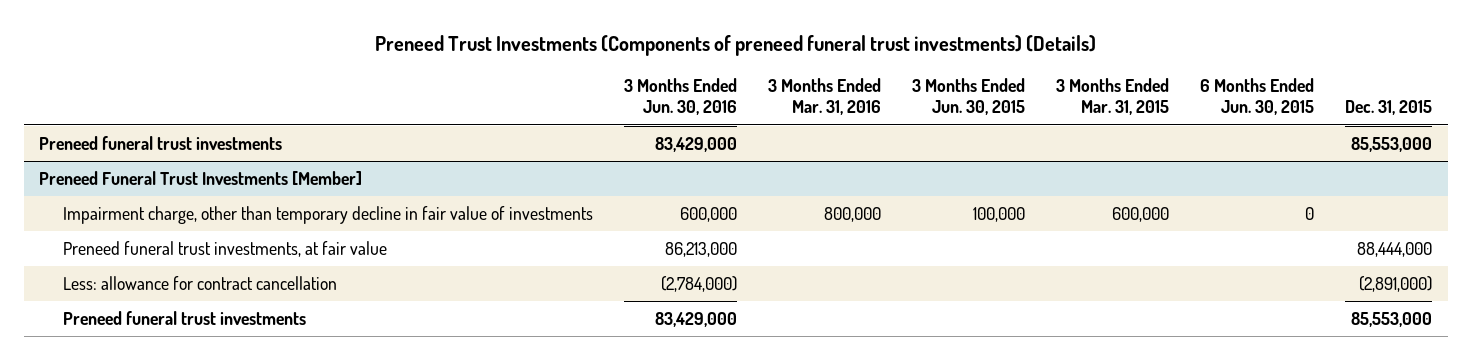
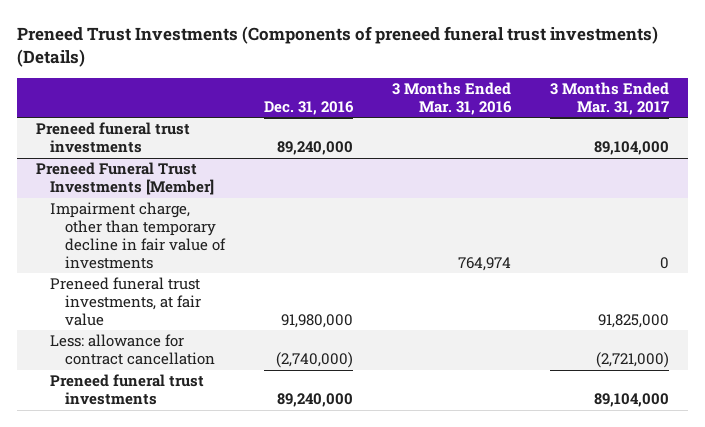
[623,77,737,116] 3 Months Ended Jun. 30, 2016 -> none
[912,77,1026,116] 3 Months Ended Jun. 30, 2015 -> none
[1056,77,1170,116] 3 Months Ended Mar. 31, 2015 -> none
[1200,77,1315,116] 6 Months Ended Jun. 30, 2015 -> none
[1345,100,1433,116] Dec. 31, 2015 -> none
none -> [263,100,354,115] Dec. 31, 2016
none -> [549,81,669,115] 3 Months Ended Mar. 31, 2017
[823,206,881,222] 800,000 -> [457,256,511,271] 764,974

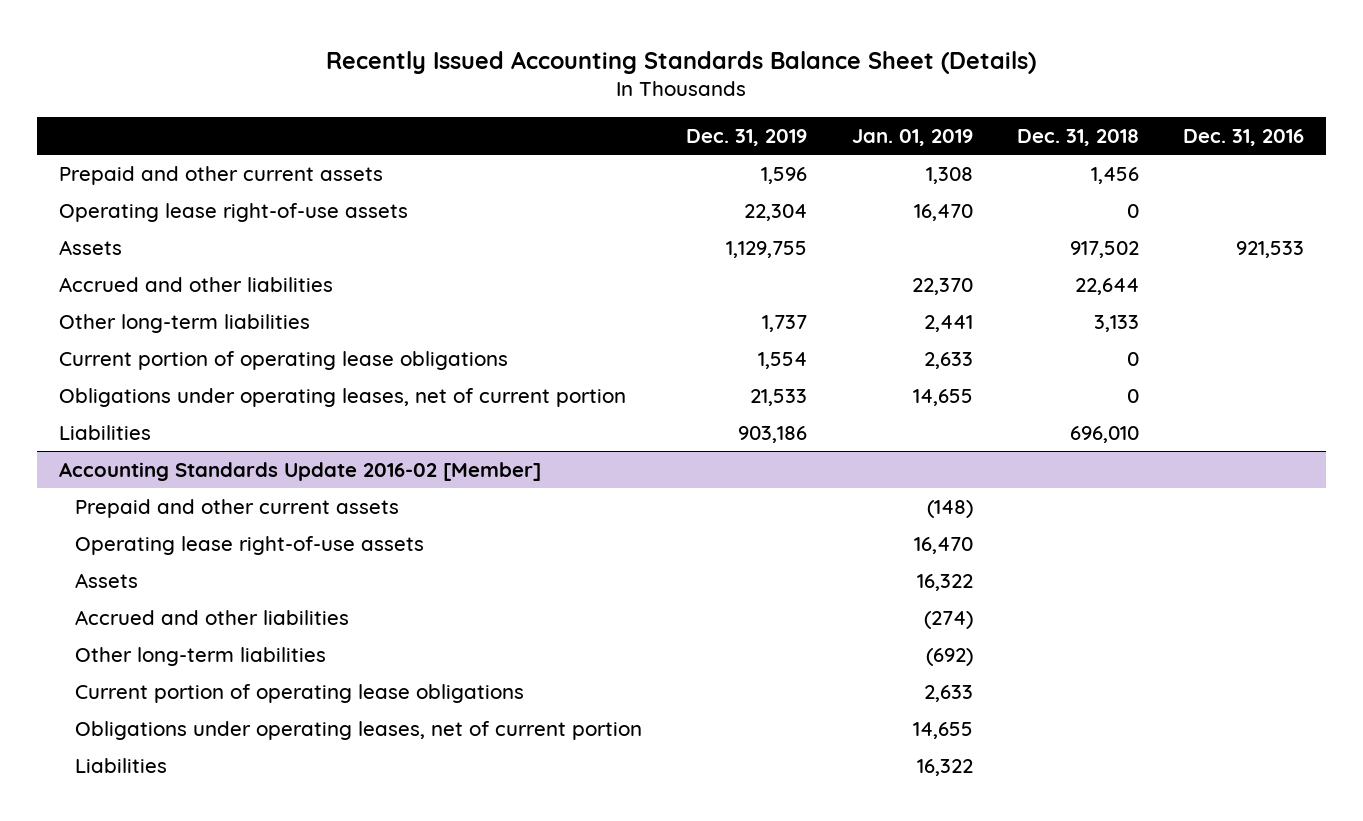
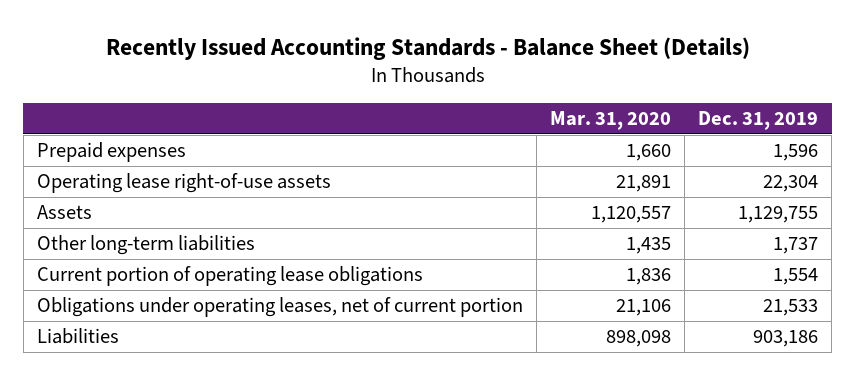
[326,50,1037,74] Recently Issued Accounting Standards Balance Sheet (Details) -> [105,36,750,60] Recently Issued Accounting Standards - Balance Sheet (Details)
[851,128,973,146] Jan. 01, 2019 -> none
[1016,128,1139,146] Dec. 31, 2018 -> none
[1182,128,1304,146] Dec. 31, 2016 -> none
none -> [550,110,672,130] Mar. 31, 2020
[58,166,383,186] Prepaid and other current assets -> [36,142,186,163] Prepaid expenses
[58,277,333,293] Accrued and other liabilities -> none
[58,462,541,482] Accounting Standards Update 2016-02 [Member] -> none
[75,499,400,519] Prepaid and other current assets -> none
[75,536,425,556] Operating lease right-of-use assets -> none
[75,573,139,589] Assets -> none
[75,610,350,626] Accrued and other liabilities -> none
[75,647,327,667] Other long-term liabilities -> none
[75,684,525,704] Current portion of operating lease obligations -> none
[75,721,643,741] Obligations under operating leases, net of current portion -> none
[75,758,168,774] Liabilities -> none

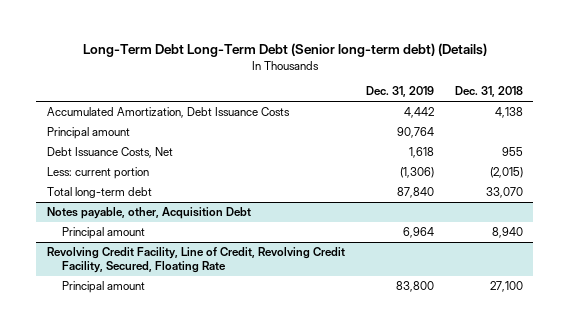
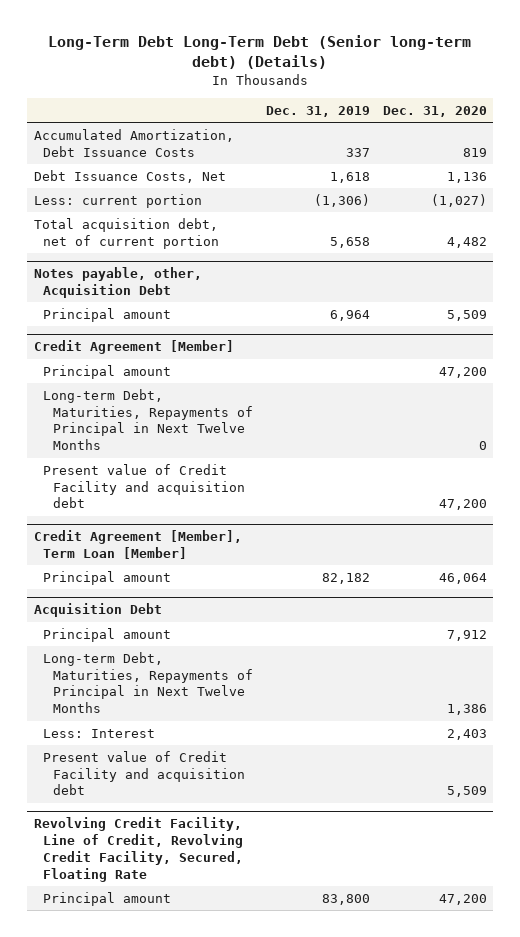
[454,86,523,98] Dec. 31, 2018 -> none
none -> [382,105,487,117] Dec. 31, 2020
[46,127,130,140] Principal amount -> none
[403,107,434,119] 4,442 -> [345,147,370,157] 337
[46,187,152,199] Total long-term debt -> [33,217,220,249] Total acquisition debt, net of current portion
[396,187,434,199] 87,840 -> [329,236,370,248] 5,658
none -> [33,340,234,355] Credit Agreement [Member]
none -> [43,364,172,379] Principal amount
none -> [43,388,253,451] Long-term Debt, Maturities, Repayments of Principal in Next Twelve Months
none -> [43,463,245,509] Present value of Credit Facility and acquisition debt
none -> [33,530,242,560] Credit Agreement [Member], Term Loan [Member]
none -> [43,570,172,585] Principal amount
none -> [33,603,162,618] Acquisition Debt
none -> [43,627,172,642] Principal amount
none -> [43,651,253,714] Long-term Debt, Maturities, Repayments of Principal in Next Twelve Months
none -> [43,728,156,738] Less: Interest
none -> [43,750,245,796] Present value of Credit Facility and acquisition debt

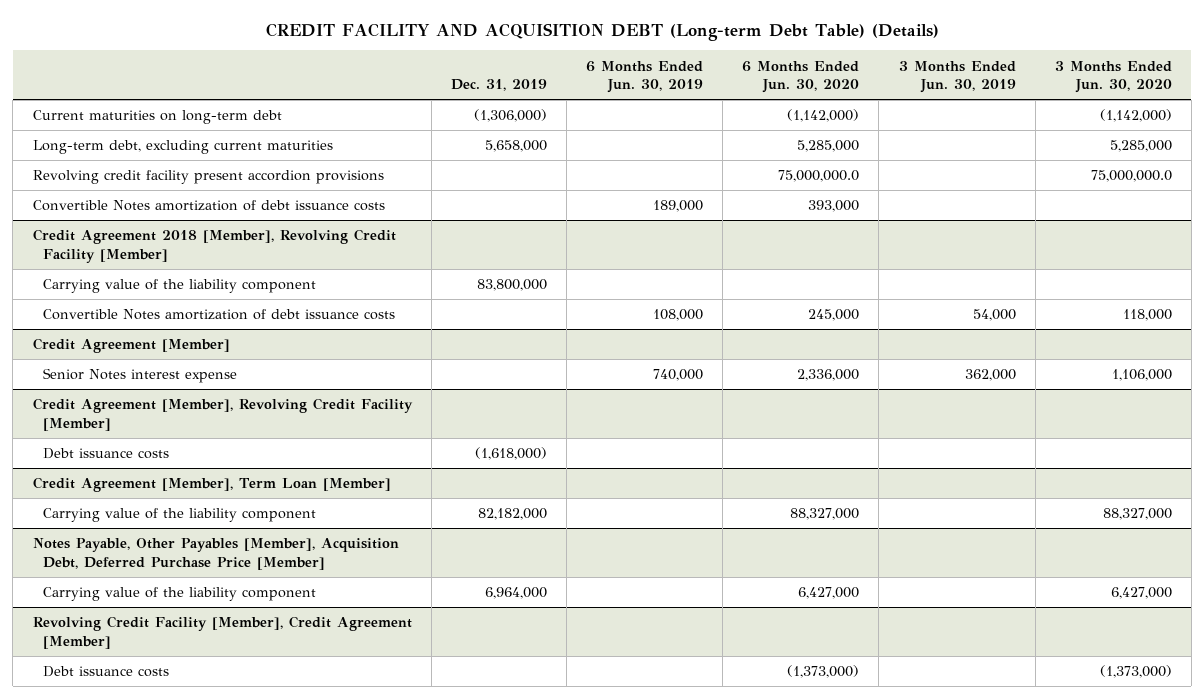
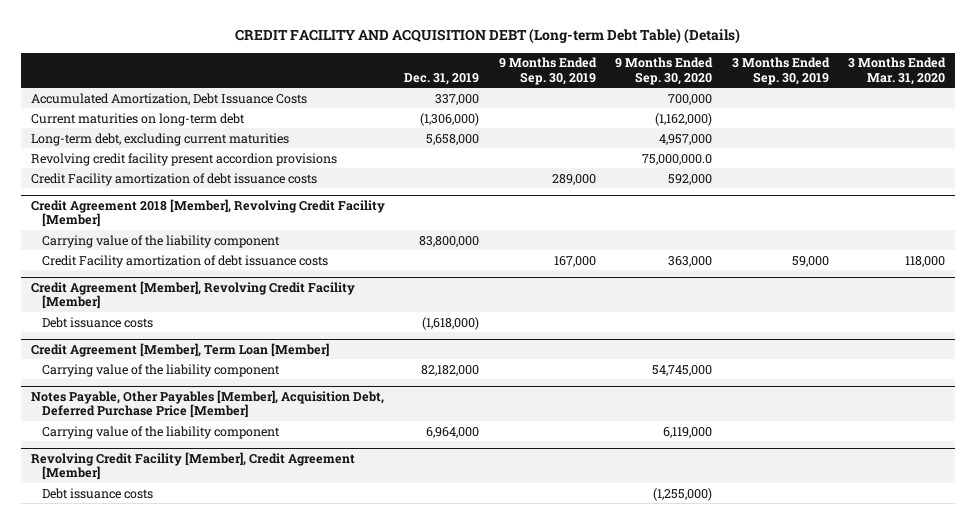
[586,60,704,94] 6 Months Ended Jun. 30, 2019 -> none
[742,60,860,94] 6 Months Ended Jun. 30, 2020 -> none
[898,60,1016,94] 3 Months Ended Jun. 30, 2019 -> none
[1054,60,1172,94] 3 Months Ended Jun. 30, 2020 -> none
none -> [498,57,597,85] 9 Months Ended Sep. 30, 2019
none -> [615,57,714,85] 9 Months Ended Sep. 30, 2020
none -> [731,57,830,85] 3 Months Ended Sep. 30, 2019
none -> [848,57,947,85] 3 Months Ended Mar. 31, 2020
none -> [30,92,307,105] Accumulated Amortization, Debt Issuance Costs
[32,200,385,212] Convertible Notes amortization of debt issuance costs -> [30,172,317,186] Credit Facility amortization of debt issuance costs
[32,338,230,354] Credit Agreement [Member] -> none
[43,368,238,384] Senior Notes interest expense -> none
[43,309,396,321] Convertible Notes amortization of debt issuance costs -> [41,254,328,268] Credit Facility amortization of debt issuance costs

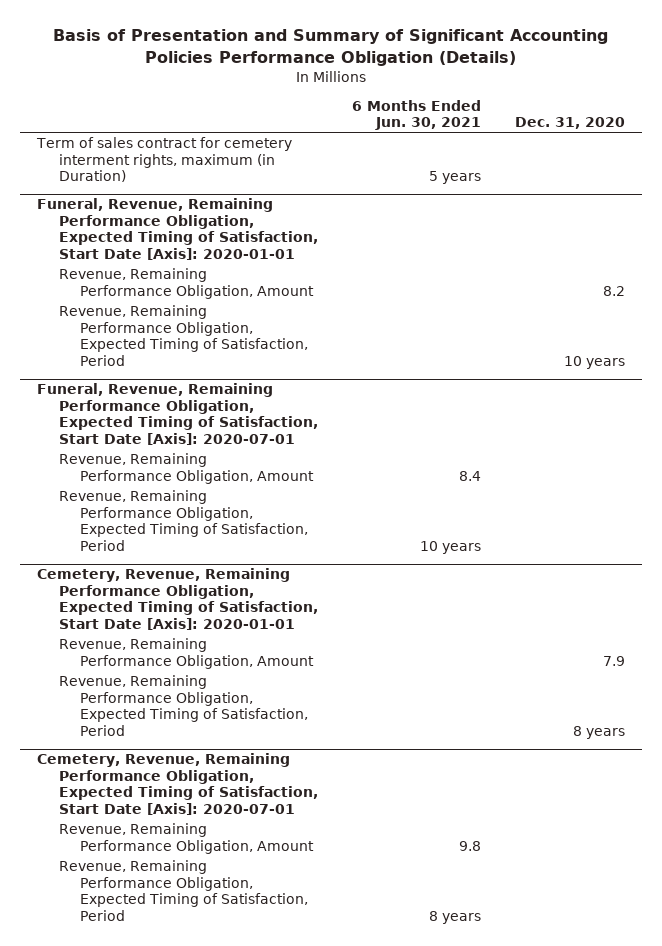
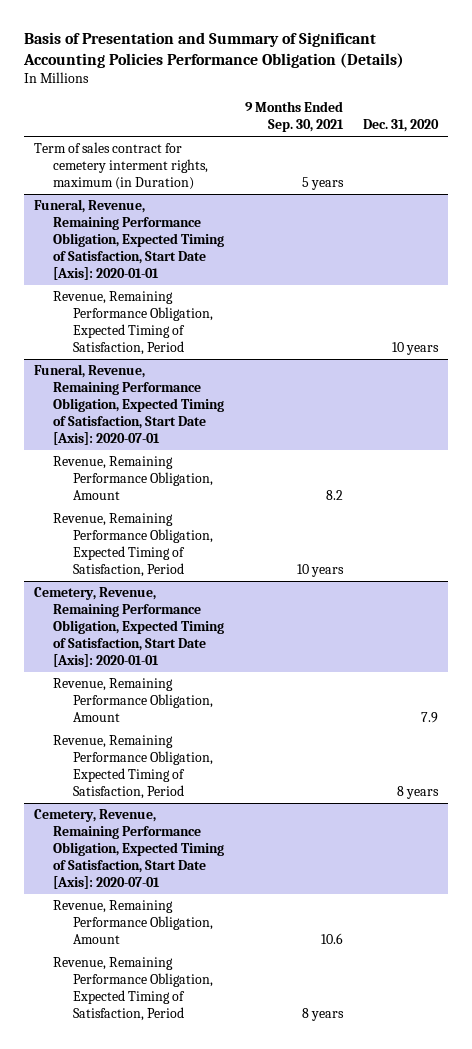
[351,99,481,131] 6 Months Ended Jun. 30, 2021 -> none
none -> [244,101,344,133] 9 Months Ended Sep. 30, 2021
[58,268,315,299] Revenue, Remaining Performance Obligation, Amount -> none

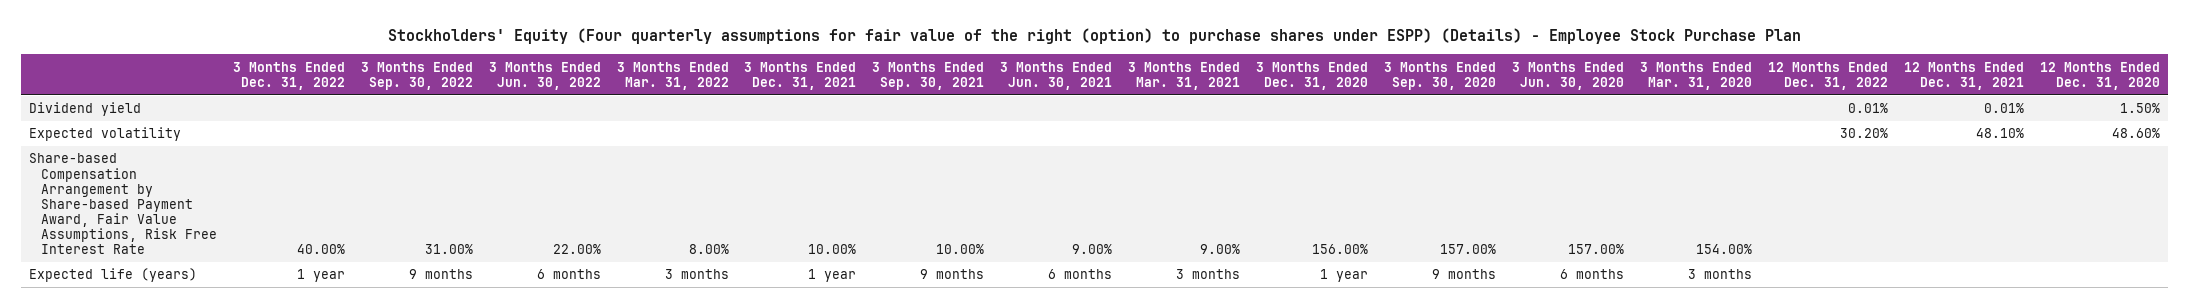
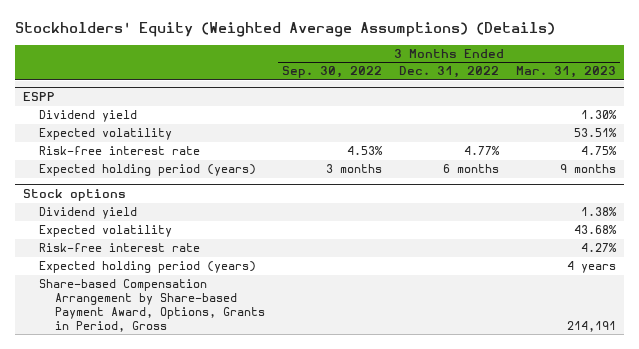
[387,28,1801,45] Stockholders' Equity (Four quarterly assumptions for fair value of the right (option) to purchase shares under ESPP) (Details) - Employee Stock Purchase Plan -> [14,21,555,37] Stockholders' Equity (Weighted Average Assumptions) (Details)
[488,61,601,90] 3 Months Ended Jun. 30, 2022 -> none
[616,61,729,90] 3 Months Ended Mar. 31, 2022 -> none
[744,61,857,90] 3 Months Ended Dec. 31, 2021 -> none
[872,61,985,90] 3 Months Ended Sep. 30, 2021 -> none
[1000,61,1113,90] 3 Months Ended Jun. 30, 2021 -> none
[1128,61,1241,90] 3 Months Ended Mar. 31, 2021 -> none
[1256,61,1369,90] 3 Months Ended Dec. 31, 2020 -> none
[1384,61,1497,90] 3 Months Ended Sep. 30, 2020 -> none
[1512,61,1625,90] 3 Months Ended Jun. 30, 2020 -> none
[1640,61,1753,90] 3 Months Ended Mar. 31, 2020 -> none
[1768,61,1889,90] 12 Months Ended Dec. 31, 2022 -> none
[1904,61,2025,90] 12 Months Ended Dec. 31, 2021 -> none
[2039,61,2160,90] 12 Months Ended Dec. 31, 2020 -> none
none -> [515,66,616,79] Mar. 31, 2023
[29,102,142,117] Dividend yield -> none
[29,127,182,142] Expected volatility -> none
[29,153,217,255] Share-based Compensation Arrangement by Share-based Payment Award, Fair Value Assumptions, Risk Free Interest Rate -> none
[29,268,198,283] Expected life (years) -> none
none -> [23,92,56,102] ESPP
none -> [39,110,138,123] Dividend yield
none -> [39,128,173,141] Expected volatility
none -> [39,146,201,156] Risk-free interest rate
none -> [39,164,257,177] Expected holding period (years)
none -> [23,189,127,202] Stock options
none -> [39,207,138,220] Dividend yield
none -> [39,225,173,238] Expected volatility
none -> [39,243,201,253] Risk-free interest rate
none -> [39,261,257,274] Expected holding period (years)
none -> [39,279,265,332] Share-based Compensation Arrangement by Share-based Payment Award, Options, Grants in Period, Gross

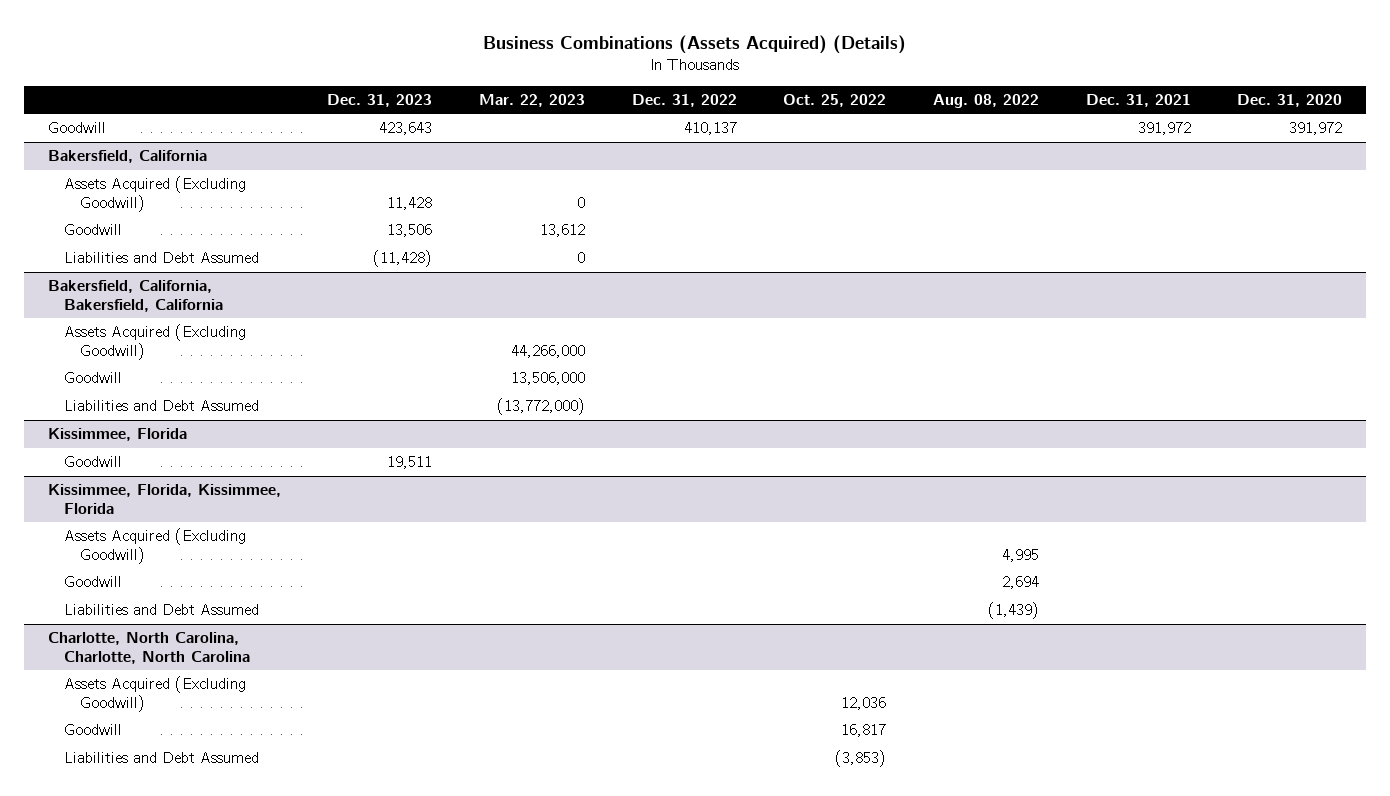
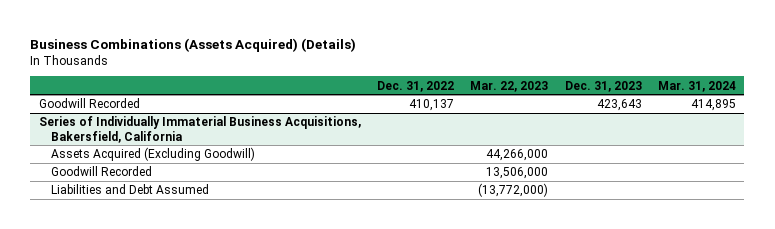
[783,94,887,108] Oct. 25, 2022 -> none
[932,94,1039,109] Aug. 08, 2022 -> none
[1085,94,1191,108] Dec. 31, 2021 -> none
[1237,94,1343,108] Dec. 31, 2020 -> none
none -> [658,80,737,92] Mar. 31, 2024
[47,150,207,164] Bakersfield, California -> none
[63,176,246,212] Assets Acquired (Excluding Goodwill) -> none
[63,224,122,236] Goodwill -> none
[63,252,259,264] Liabilities and Debt Assumed -> none
[47,122,106,134] Goodwill -> [38,98,140,109] Goodwill Recorded
[47,280,223,312] Bakersfield, California, Bakersfield, California -> [38,116,361,143] Series of Individually Immaterial Business Acquisitions, Bakersfield, California
[63,372,122,384] Goodwill -> [50,166,152,177] Goodwill Recorded
[47,428,187,442] Kissimmee, Florida -> none
[63,456,122,468] Goodwill -> none
[47,484,281,514] Kissimmee, Florida, Kissimmee, Florida -> none
[63,528,246,564] Assets Acquired (Excluding Goodwill) -> none
[63,576,122,588] Goodwill -> none
[63,604,259,616] Liabilities and Debt Assumed -> none
[47,632,250,664] Charlotte, North Carolina, Charlotte, North Carolina -> none
[63,676,246,712] Assets Acquired (Excluding Goodwill) -> none
[63,724,122,736] Goodwill -> none
[63,752,259,764] Liabilities and Debt Assumed -> none

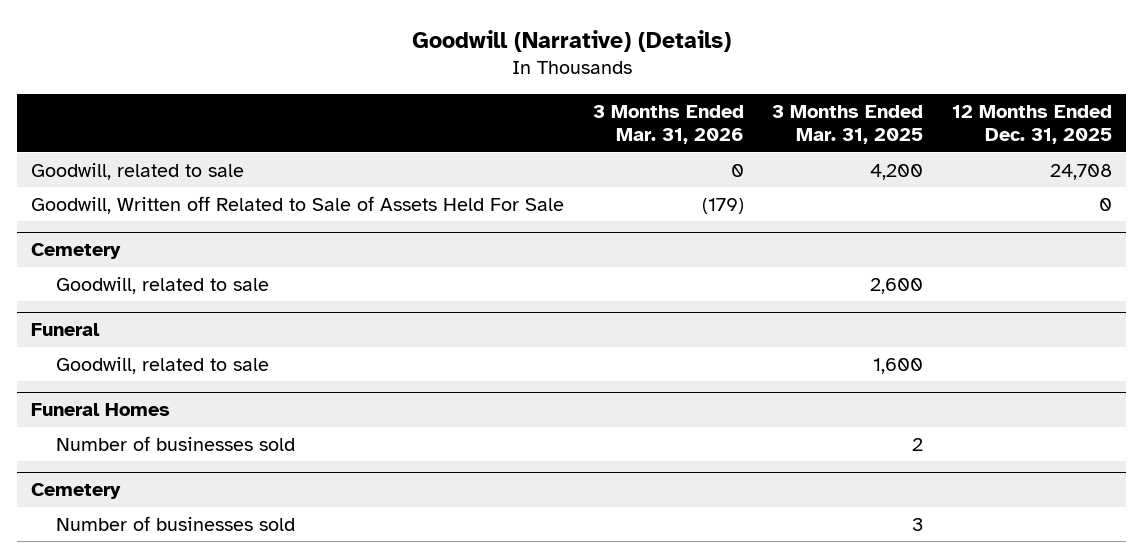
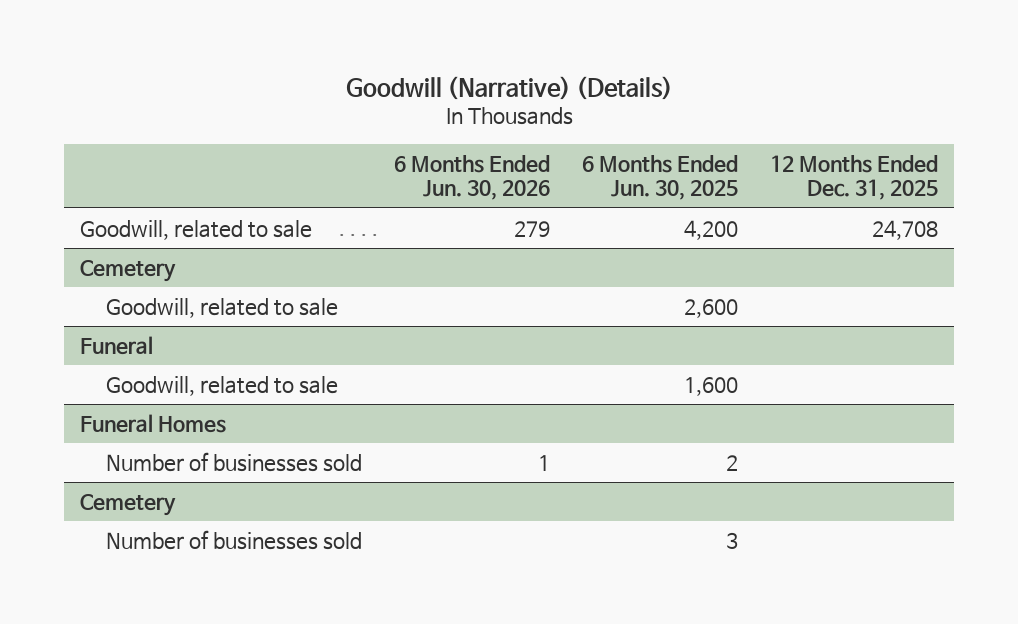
[592,105,744,145] 3 Months Ended Mar. 31, 2026 -> none
[772,105,924,145] 3 Months Ended Mar. 31, 2025 -> none
none -> [393,155,550,201] 6 Months Ended Jun. 30, 2026
none -> [582,155,739,201] 6 Months Ended Jun. 30, 2025
[31,195,565,214] Goodwill, Written off Related to Sale of Assets Held For Sale -> none

